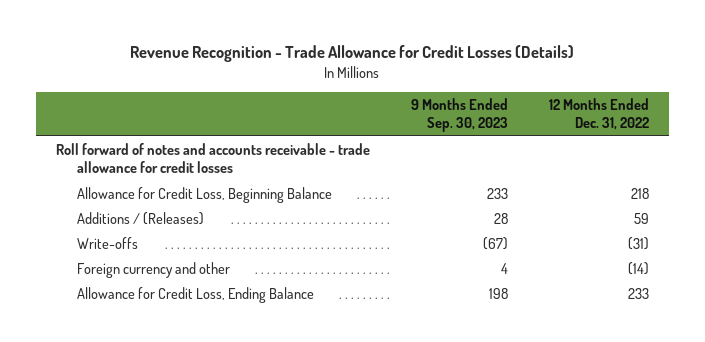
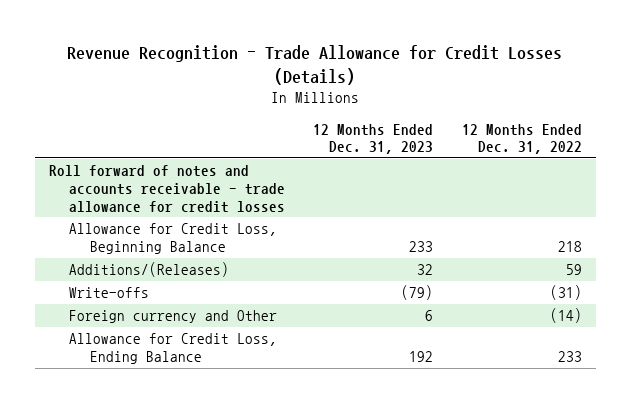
[410,98,508,133] 9 Months Ended Sep. 30, 2023 -> none
none -> [313,123,434,155] 12 Months Ended Dec. 31, 2023
[76,212,204,226] Additions / (Releases) -> [69,262,230,278] Additions/(Releases)
[76,262,230,279] Foreign currency and other -> [69,310,278,324] Foreign currency and Other

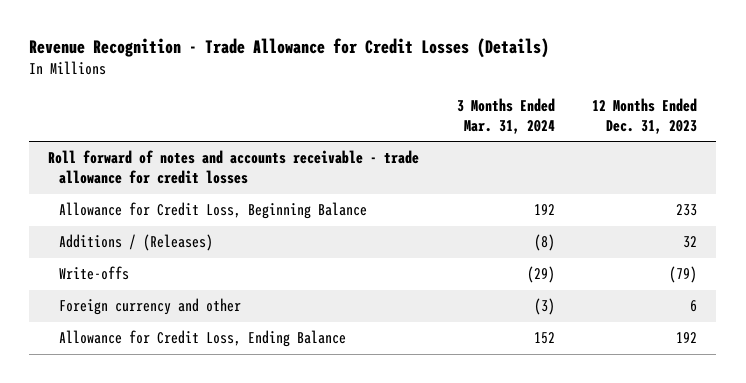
[461,123,582,155] 12 Months Ended Dec. 31, 2022 -> none
none -> [456,97,555,134] 3 Months Ended Mar. 31, 2024
[69,262,230,278] Additions/(Releases) -> [59,234,214,252] Additions / (Releases)
[69,310,278,324] Foreign currency and Other -> [59,298,242,316] Foreign currency and other

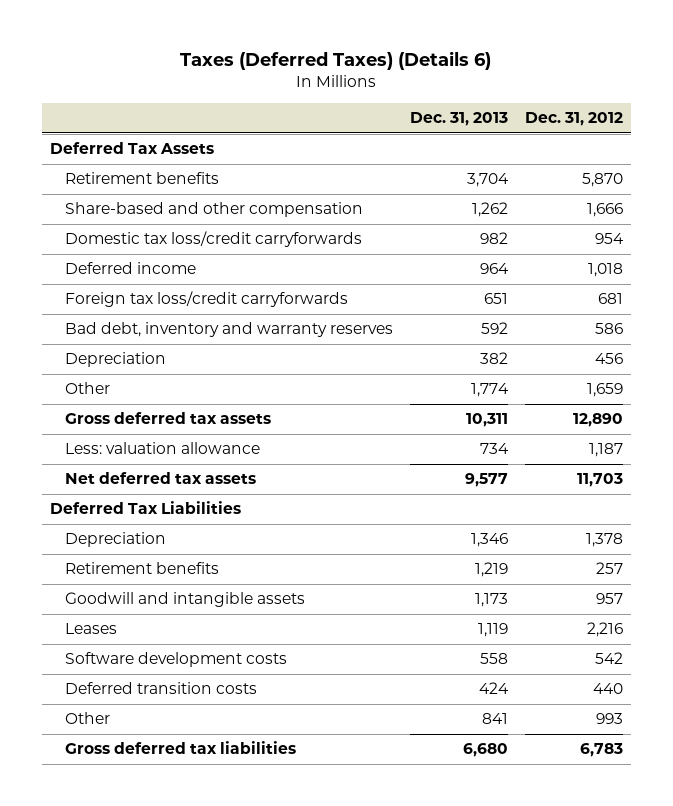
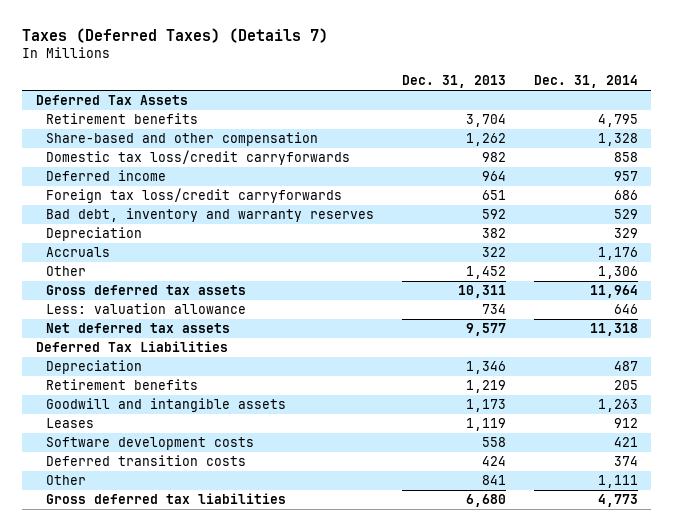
[180,51,492,71] Taxes (Deferred Taxes) (Details 6) -> [21,28,328,44] Taxes (Deferred Taxes) (Details 7)
[524,112,623,127] Dec. 31, 2012 -> none
none -> [533,75,638,89] Dec. 31, 2014
none -> [46,247,111,258] Accruals
[470,383,509,398] 1,774 -> [465,266,506,280] 1,452

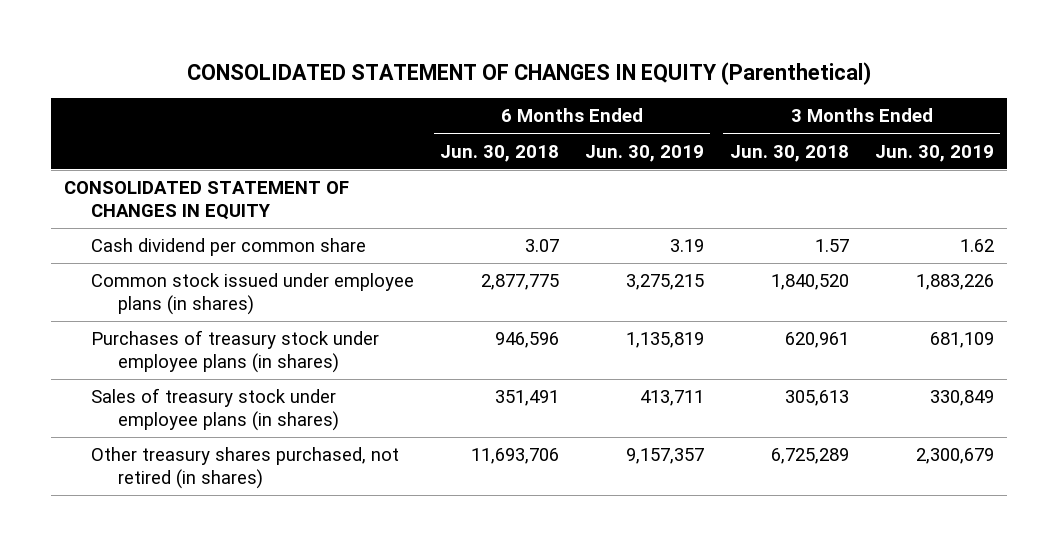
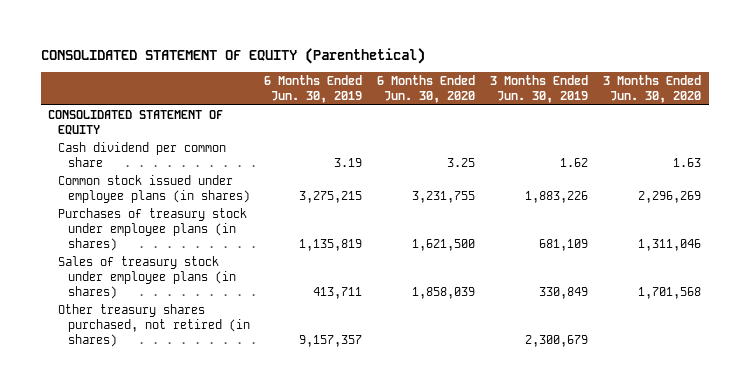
[186,61,871,85] CONSOLIDATED STATEMENT OF CHANGES IN EQUITY (Parenthetical) -> [40,47,425,64] CONSOLIDATED STATEMENT OF EQUITY (Parenthetical)
[440,144,560,162] Jun. 30, 2018 -> none
[729,144,849,162] Jun. 30, 2018 -> none
none -> [377,75,476,103] 6 Months Ended Jun. 30, 2020
none -> [603,75,702,103] 3 Months Ended Jun. 30, 2020
[64,181,350,221] CONSOLIDATED STATEMENT OF CHANGES IN EQUITY -> [48,110,224,136] CONSOLIDATED STATEMENT OF EQUITY

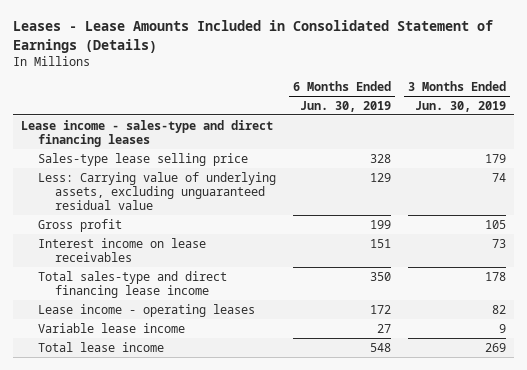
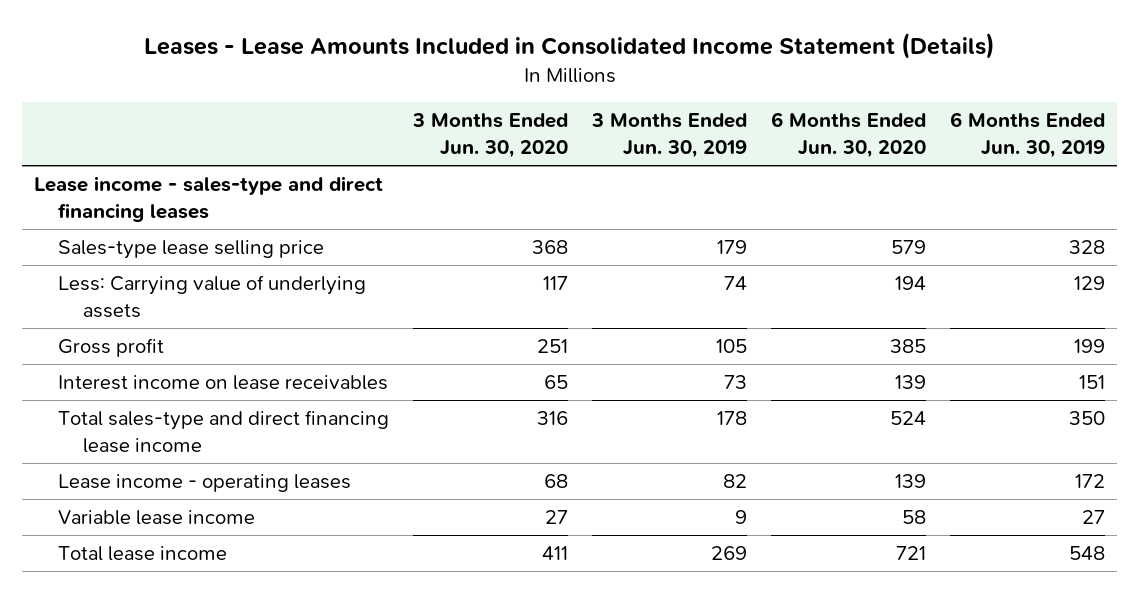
[12,20,493,53] Leases - Lease Amounts Included in Consolidated Statement of Earnings (Details) -> [143,32,995,59] Leases - Lease Amounts Included in Consolidated Income Statement (Details)
none -> [412,113,569,158] 3 Months Ended Jun. 30, 2020
none -> [771,112,927,158] 6 Months Ended Jun. 30, 2020
[38,171,277,210] Less: Carrying value of underlying assets, excluding unguaranteed residual value -> [58,275,367,318] Less: Carrying value of underlying assets

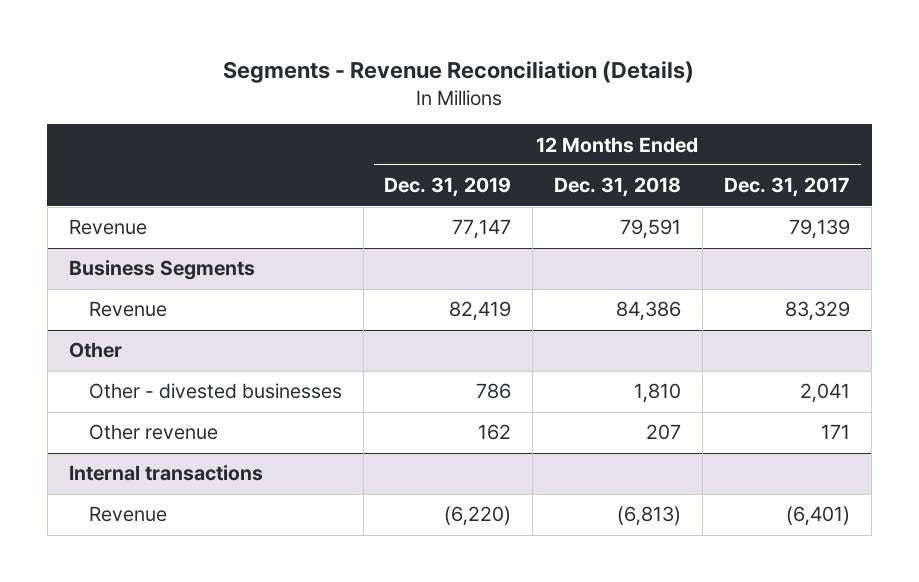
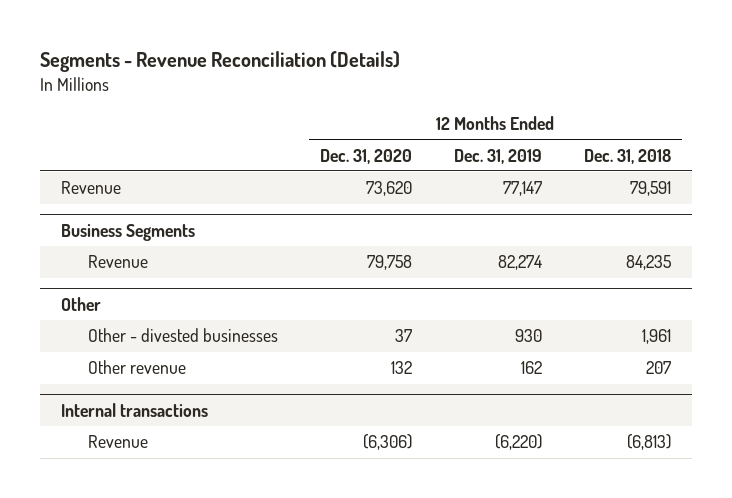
[724,177,851,198] Dec. 31, 2017 -> none
none -> [319,148,412,164] Dec. 31, 2020
[449,301,512,322] 82,419 -> [497,255,542,271] 82,274
[616,301,682,322] 84,386 -> [625,255,671,271] 84,235
[476,383,512,400] 786 -> [514,329,542,343] 930
[634,383,682,404] 1,810 -> [641,329,671,345] 1,961

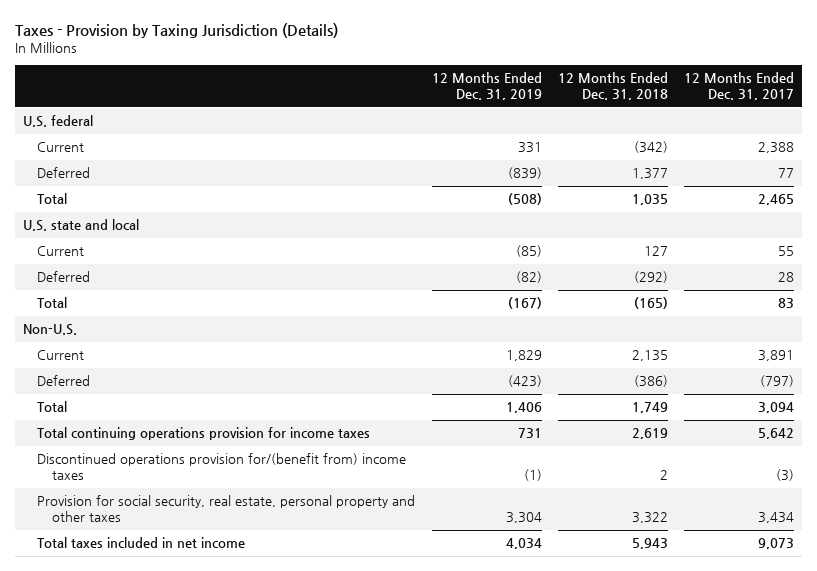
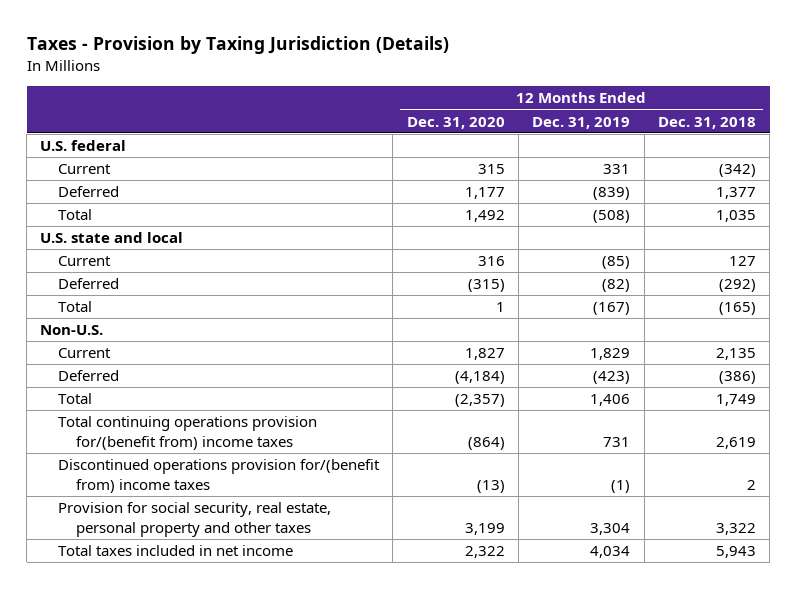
[684,72,795,101] 12 Months Ended Dec. 31, 2017 -> none
none -> [406,116,505,129] Dec. 31, 2020
[37,427,371,441] Total continuing operations provision for income taxes -> [58,416,318,450] Total continuing operations provision for/(benefit from) income taxes

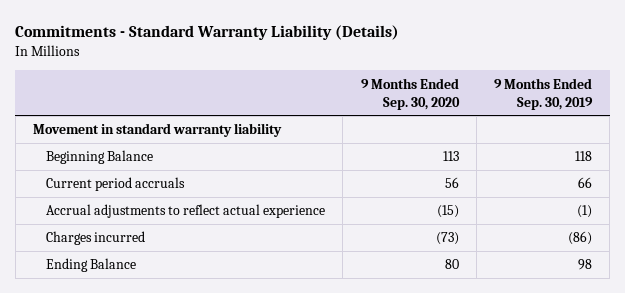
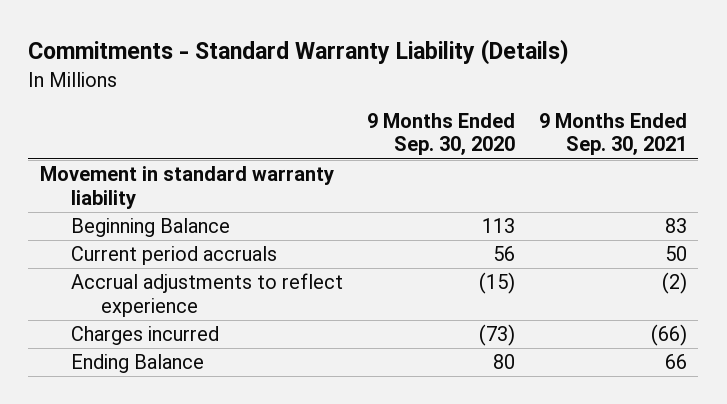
[494,77,594,110] 9 Months Ended Sep. 30, 2019 -> none
none -> [538,112,687,156] 9 Months Ended Sep. 30, 2021
[46,204,326,219] Accrual adjustments to reflect actual experience -> [70,273,343,317] Accrual adjustments to reflect experience

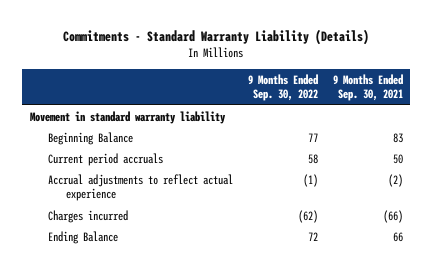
[366,112,515,156] 9 Months Ended Sep. 30, 2020 -> none
none -> [247,73,318,101] 9 Months Ended Sep. 30, 2022
[70,273,343,317] Accrual adjustments to reflect experience -> [47,173,233,202] Accrual adjustments to reflect actual experience

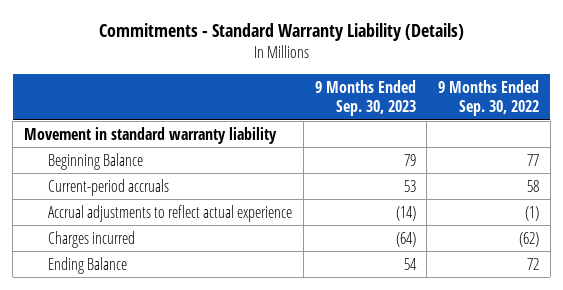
[332,73,403,101] 9 Months Ended Sep. 30, 2021 -> none
none -> [314,79,416,117] 9 Months Ended Sep. 30, 2023
[47,152,163,166] Current period accruals -> [47,178,169,196] Current-period accruals

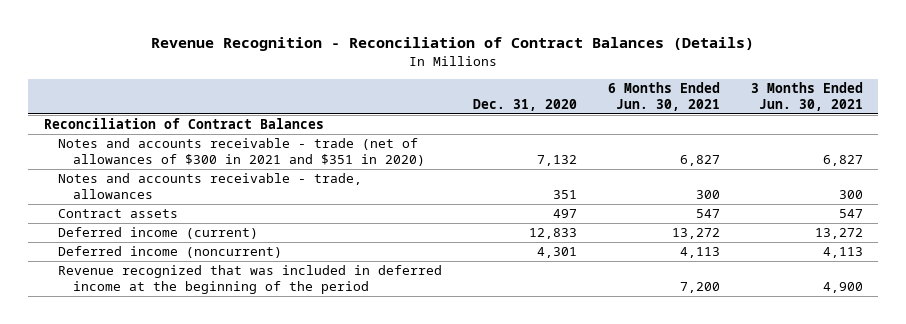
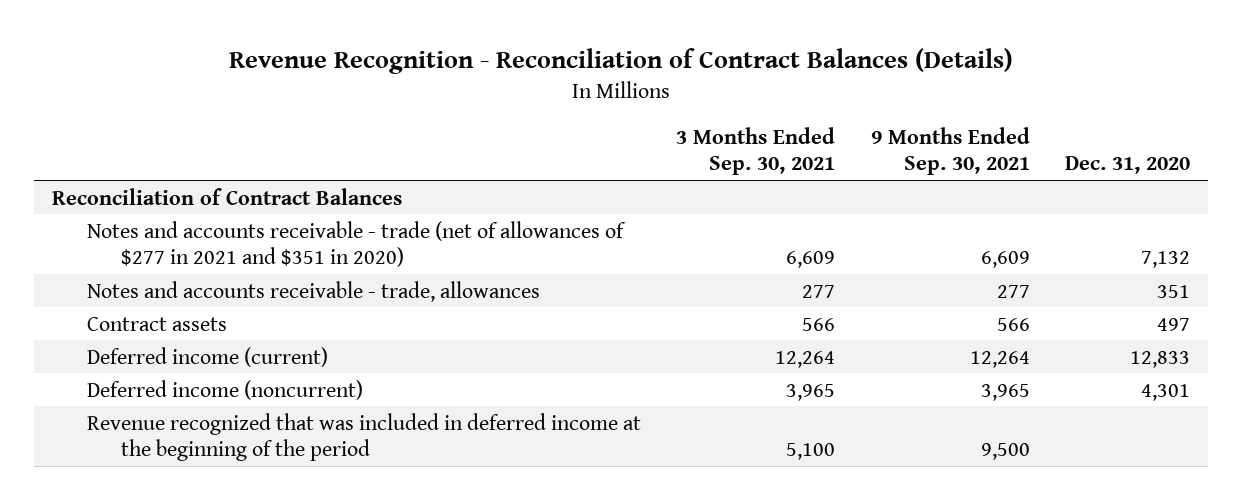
[607,82,720,111] 6 Months Ended Jun. 30, 2021 -> none
[750,82,863,111] 3 Months Ended Jun. 30, 2021 -> none
none -> [676,126,836,176] 3 Months Ended Sep. 30, 2021
none -> [870,126,1030,176] 9 Months Ended Sep. 30, 2021
[58,138,426,166] Notes and accounts receivable - trade (net of allowances of $300 in 2021 and $351 in 2020) -> [86,220,626,268] Notes and accounts receivable - trade (net of allowances of $277 in 2021 and $351 in 2020)

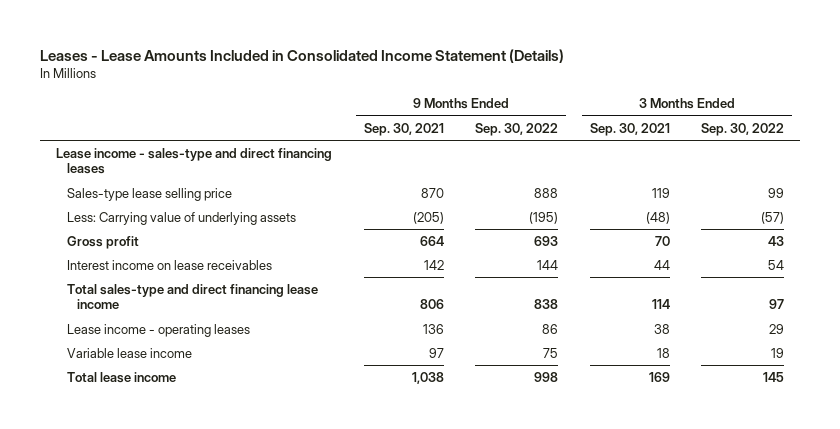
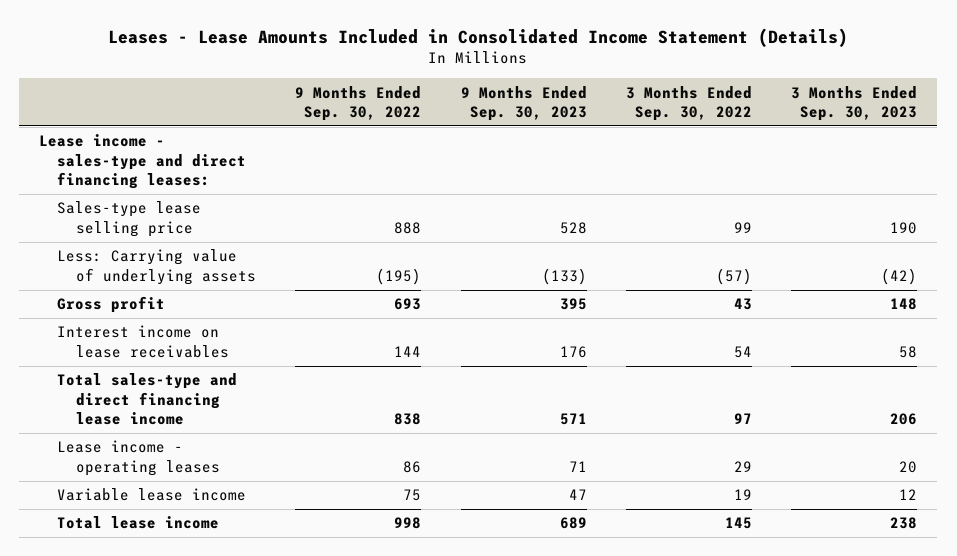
[363,122,444,136] Sep. 30, 2021 -> none
[589,122,670,136] Sep. 30, 2021 -> none
none -> [460,85,587,121] 9 Months Ended Sep. 30, 2023
none -> [791,85,918,121] 3 Months Ended Sep. 30, 2023
[56,148,333,175] Lease income - sales-type and direct financing leases -> [39,134,247,189] Lease income - sales-type and direct financing leases:

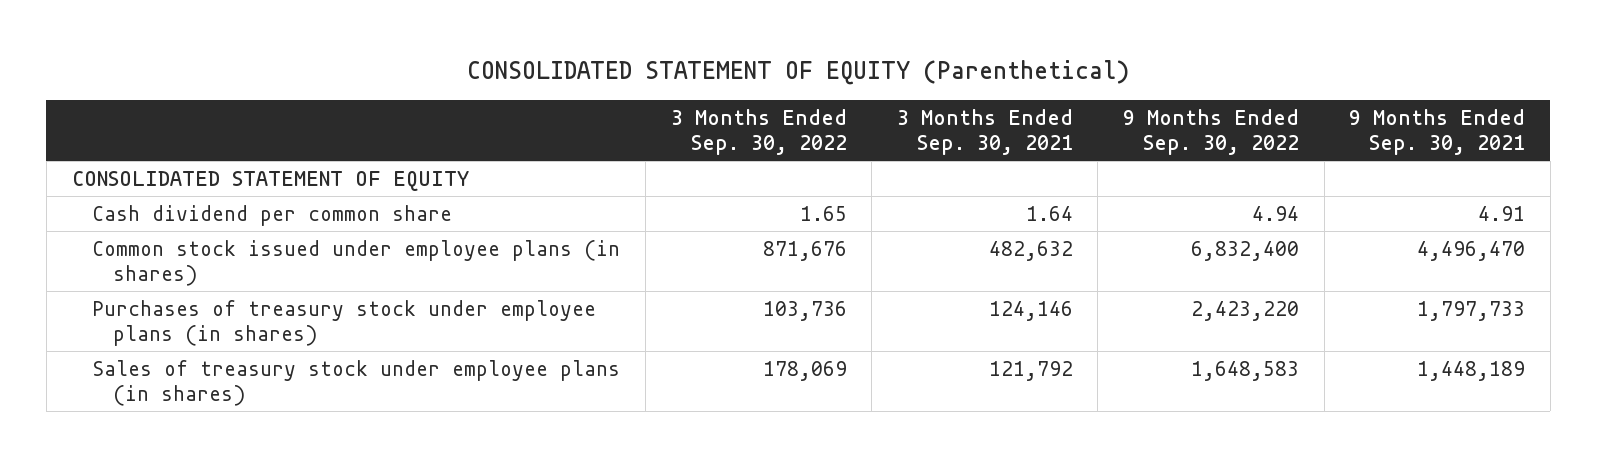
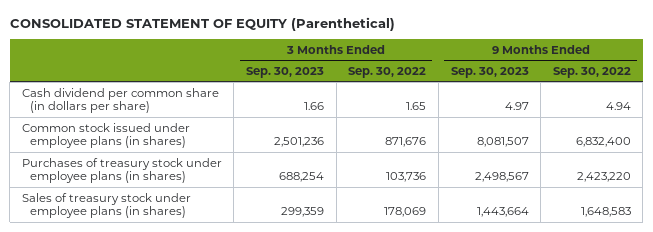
[896,108,1073,156] 3 Months Ended Sep. 30, 2021 -> none
[1349,108,1526,156] 9 Months Ended Sep. 30, 2021 -> none
none -> [246,66,325,78] Sep. 30, 2023
none -> [450,66,529,78] Sep. 30, 2023
[71,170,469,191] CONSOLIDATED STATEMENT OF EQUITY -> none
[92,204,453,226] Cash dividend per common share -> [21,87,219,114] Cash dividend per common share (in dollars per share)

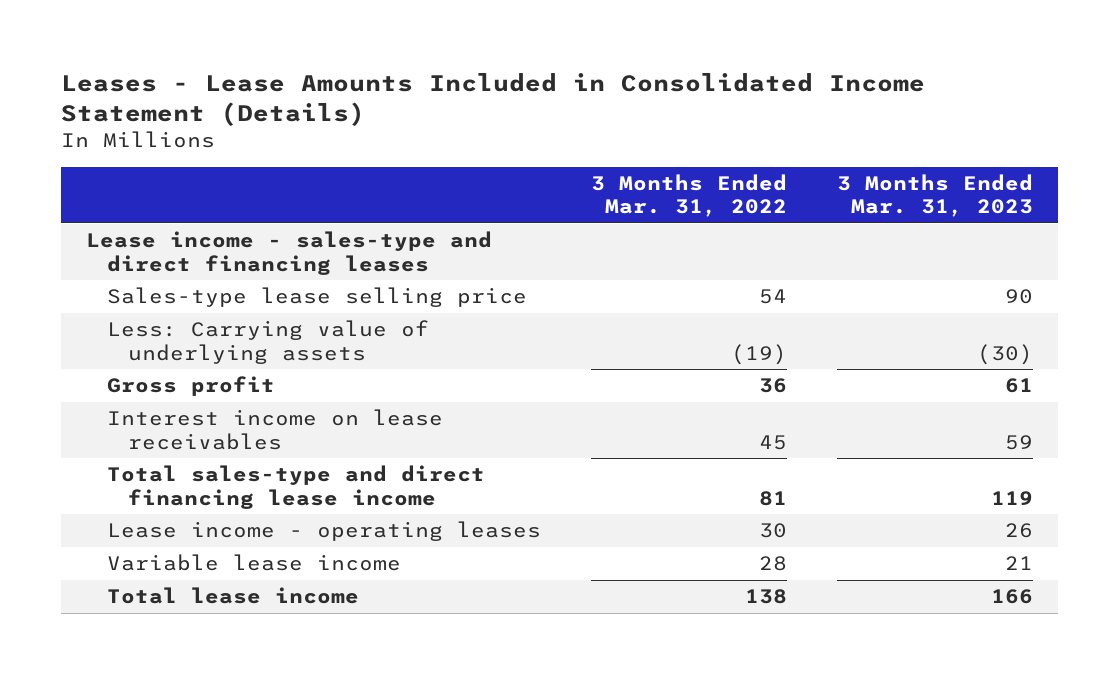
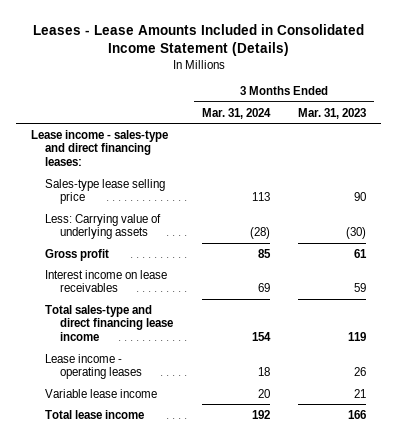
[590,173,787,218] 3 Months Ended Mar. 31, 2022 -> none
none -> [201,107,271,119] Mar. 31, 2024
[85,231,492,275] Lease income - sales-type and direct financing leases -> [30,129,168,167] Lease income - sales-type and direct financing leases:

